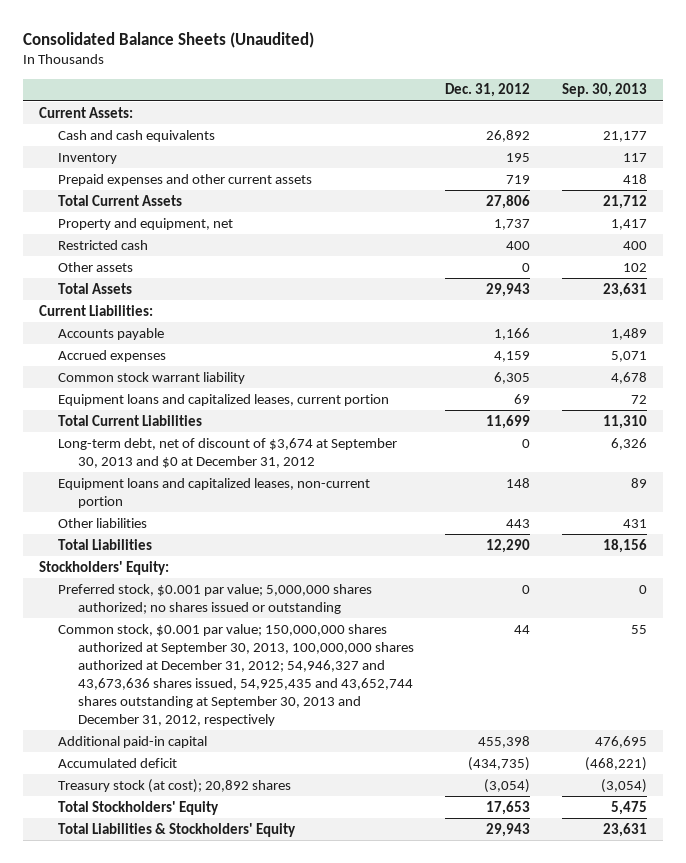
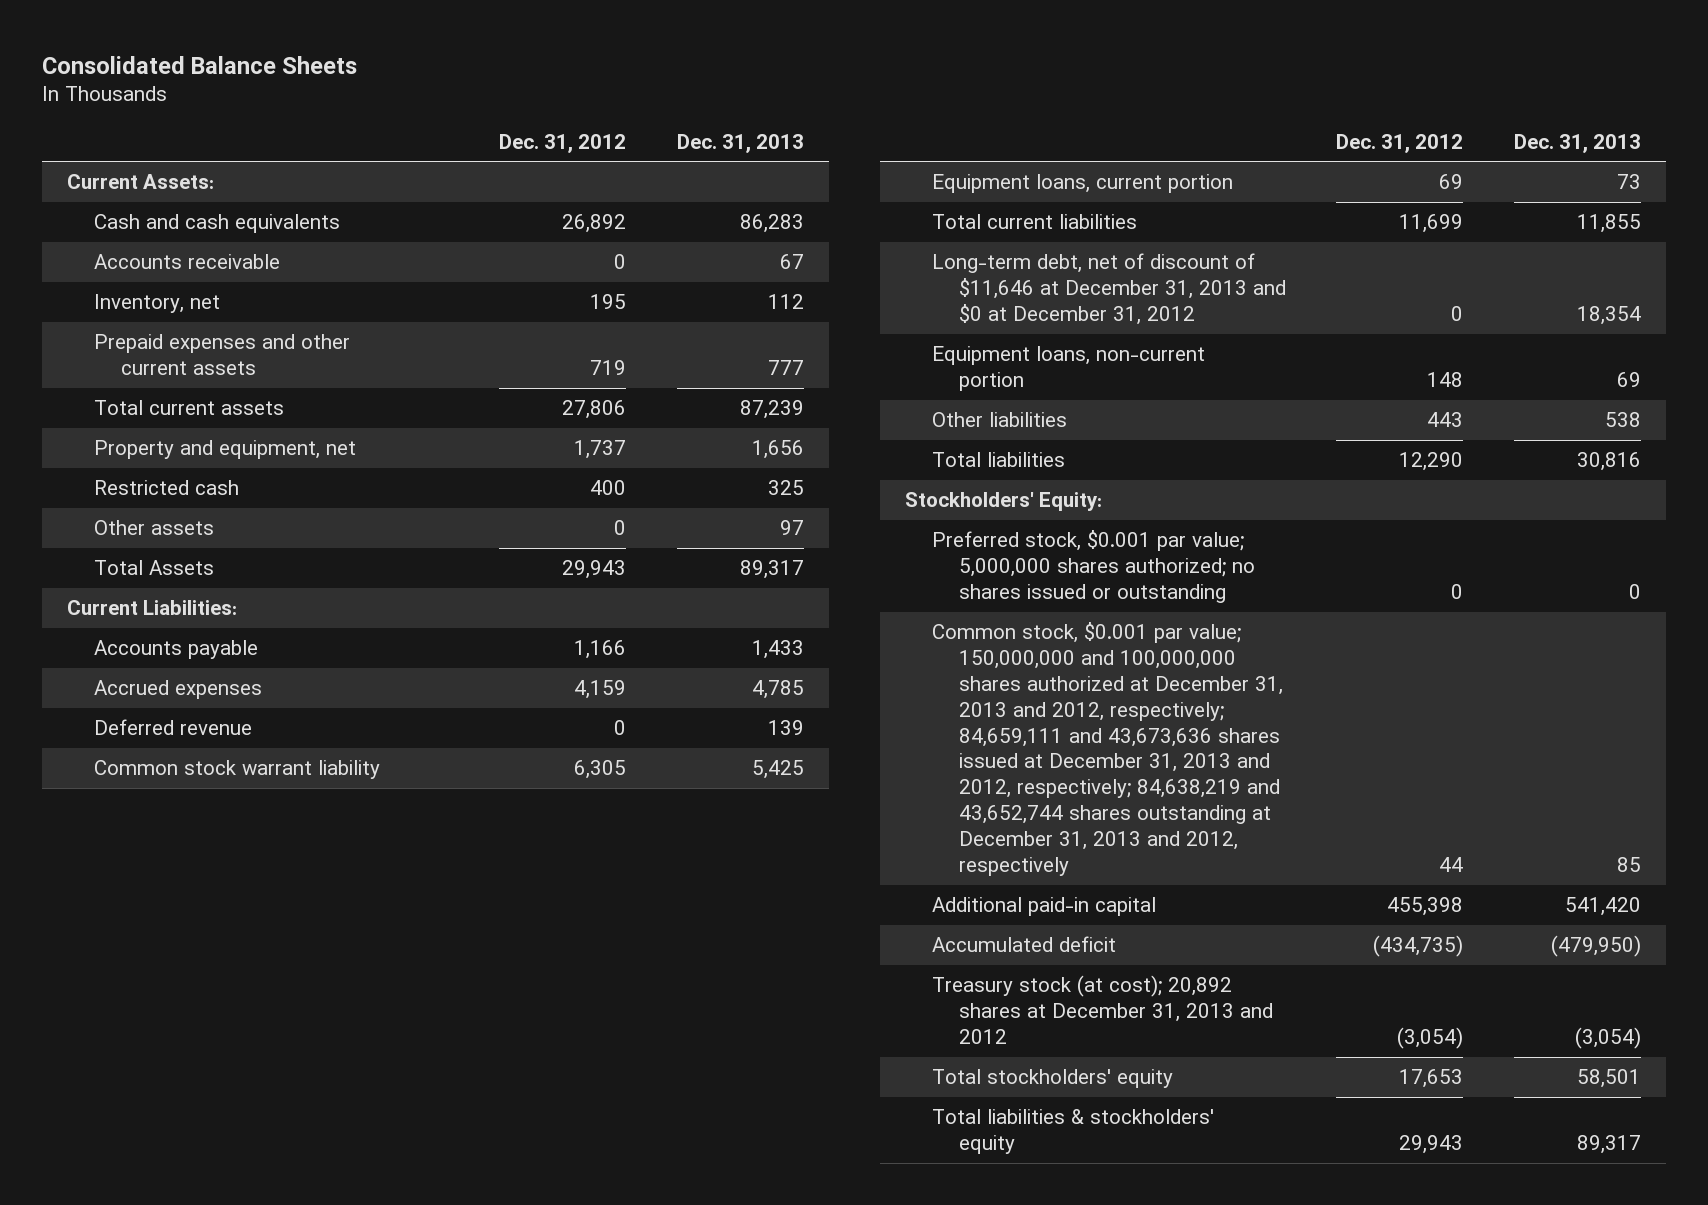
[22,31,314,48] Consolidated Balance Sheets (Unaudited) -> [42,55,358,74] Consolidated Balance Sheets
[561,83,647,98] Sep. 30, 2013 -> none
none -> [676,133,804,153] Dec. 31, 2013
none -> [94,254,281,270] Accounts receivable
[58,152,118,164] Inventory -> [94,294,221,314] Inventory, net
[58,194,183,206] Total Current Assets -> [94,400,285,416] Total current assets
none -> [94,719,253,736] Deferred revenue
[58,393,390,406] Equipment loans and capitalized leases, current portion -> [931,174,1233,194] Equipment loans, current portion
[58,414,203,426] Total Current Liabilities -> [931,214,1137,230] Total current liabilities
[58,437,398,468] Long-term debt, net of discount of $3,674 at September 30, 2013 and $0 at December 31, 2012 -> [931,253,1286,325] Long-term debt, net of discount of $11,646 at December 31, 2013 and $0 at December 31, 2012
[58,477,371,508] Equipment loans and capitalized leases, non-current portion -> [931,346,1205,392] Equipment loans, non-current portion
[58,538,153,550] Total Liabilities -> [931,452,1065,468] Total liabilities
[58,623,414,726] Common stock, $0.001 par value; 150,000,000 shares authorized at September 30, 2013, 100,000,000 shares authorized at December 31, 2012; 54,946,327 and 43,673,636 shares issued, 54,925,435 and 43,652,744 shares outstanding at September 30, 2013 and December 31, 2012, respectively -> [931,622,1283,876] Common stock, $0.001 par value; 150,000,000 and 100,000,000 shares authorized at December 31, 2013 and 2012, respectively; 84,659,111 and 43,673,636 shares issued at December 31, 2013 and 2012, respectively; 84,638,219 and 43,652,744 shares outstanding at December 31, 2013 and 2012, respectively
[58,778,292,793] Treasury stock (at cost); 20,892 shares -> [931,975,1273,1044] Treasury stock (at cost); 20,892 shares at December 31, 2013 and 2012
[58,800,220,815] Total Stockholders' Equity -> [931,1069,1173,1089] Total stockholders' equity
[58,822,297,837] Total Liabilities & Stockholders' Equity -> [931,1109,1214,1155] Total liabilities & stockholders' equity

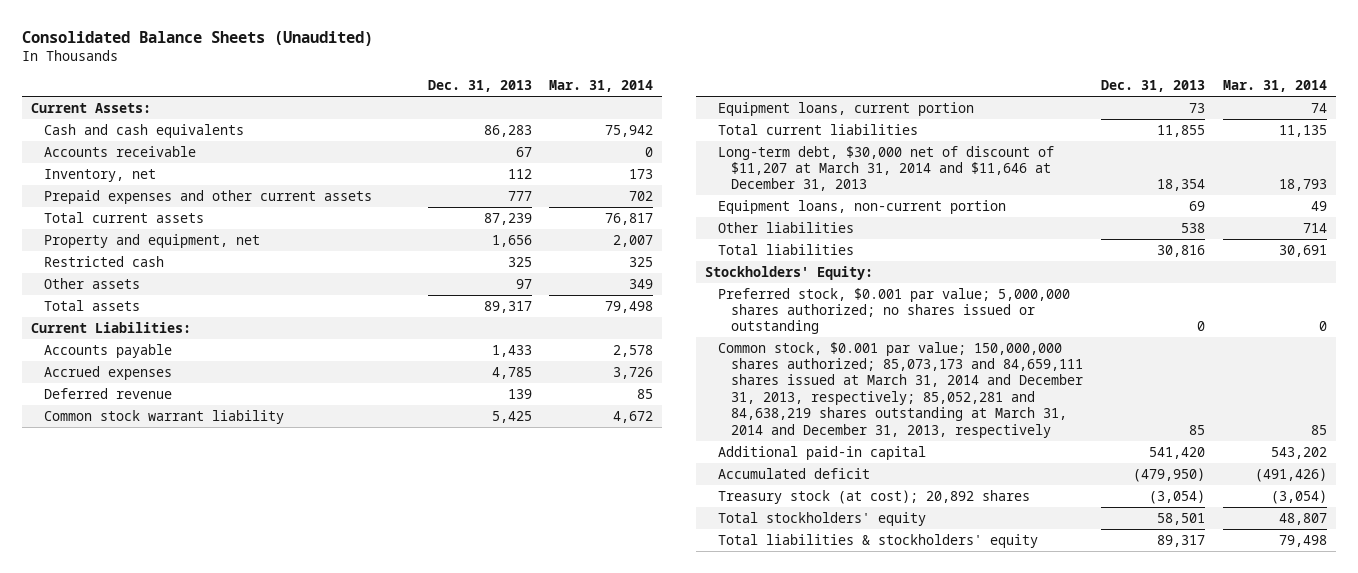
[42,55,358,74] Consolidated Balance Sheets -> [22,31,374,47] Consolidated Balance Sheets (Unaudited)
[498,133,626,153] Dec. 31, 2012 -> none
none -> [549,80,654,93] Mar. 31, 2014
[94,560,215,576] Total Assets -> [44,299,141,311] Total assets
[931,253,1286,325] Long-term debt, net of discount of $11,646 at December 31, 2013 and $0 at December 31, 2012 -> [717,145,1054,192] Long-term debt, $30,000 net of discount of $11,207 at March 31, 2014 and $11,646 at December 31, 2013
[931,622,1283,876] Common stock, $0.001 par value; 150,000,000 and 100,000,000 shares authorized at December 31, 2013 and 2012, respectively; 84,659,111 and 43,673,636 shares issued at December 31, 2013 and 2012, respectively; 84,638,219 and 43,652,744 shares outstanding at December 31, 2013 and 2012, respectively -> [717,341,1084,438] Common stock, $0.001 par value; 150,000,000 shares authorized; 85,073,173 and 84,659,111 shares issued at March 31, 2014 and December 31, 2013, respectively; 85,052,281 and 84,638,219 shares outstanding at March 31, 2014 and December 31, 2013, respectively
[931,975,1273,1044] Treasury stock (at cost); 20,892 shares at December 31, 2013 and 2012 -> [717,489,1030,504] Treasury stock (at cost); 20,892 shares

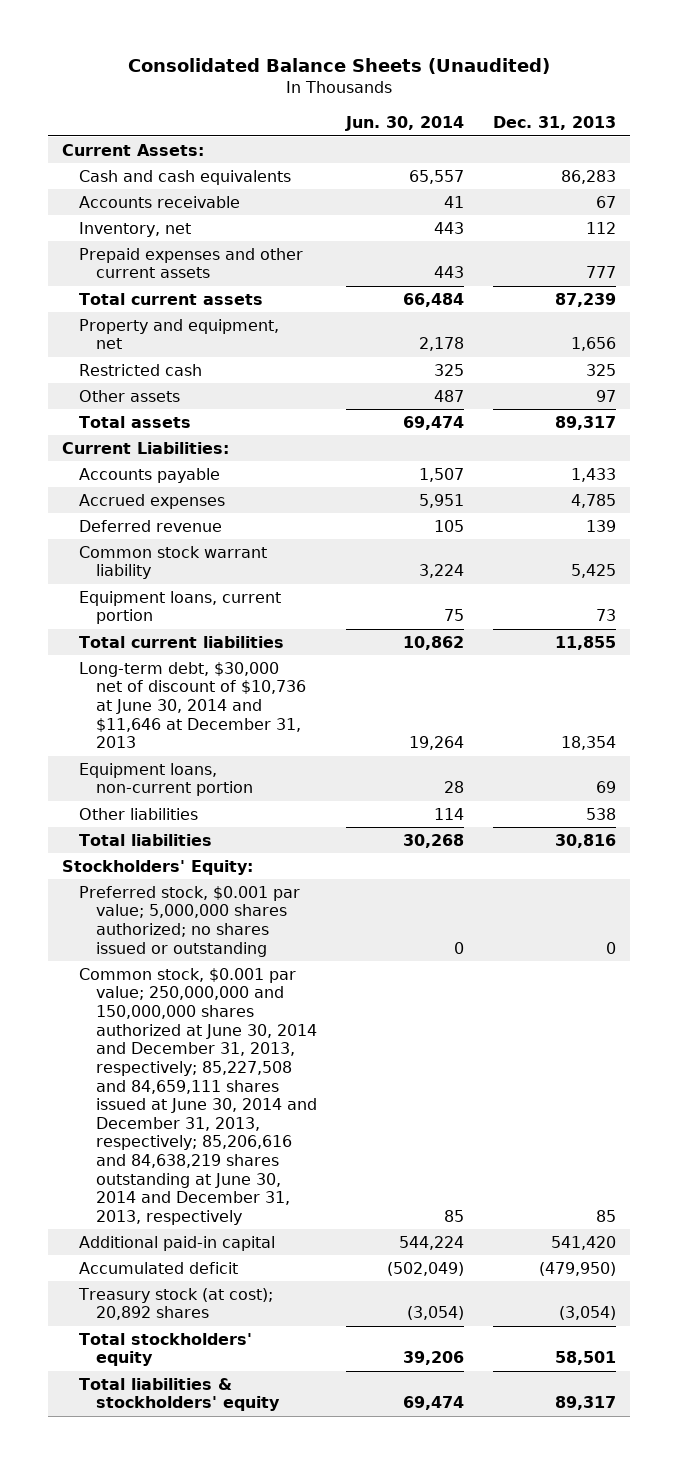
[549,80,654,93] Mar. 31, 2014 -> none
none -> [344,116,464,132] Jun. 30, 2014
[717,145,1054,192] Long-term debt, $30,000 net of discount of $11,207 at March 31, 2014 and $11,646 at December 31, 2013 -> [78,661,306,749] Long-term debt, $30,000 net of discount of $10,736 at June 30, 2014 and $11,646 at December 31, 2013
[717,341,1084,438] Common stock, $0.001 par value; 150,000,000 shares authorized; 85,073,173 and 84,659,111 shares issued at March 31, 2014 and December 31, 2013, respectively; 85,052,281 and 84,638,219 shares outstanding at March 31, 2014 and December 31, 2013, respectively -> [78,967,317,1225] Common stock, $0.001 par value; 250,000,000 and 150,000,000 shares authorized at June 30, 2014 and December 31, 2013, respectively; 85,227,508 and 84,659,111 shares issued at June 30, 2014 and December 31, 2013, respectively; 85,206,616 and 84,638,219 shares outstanding at June 30, 2014 and December 31, 2013, respectively

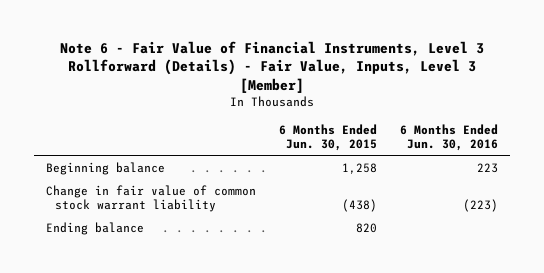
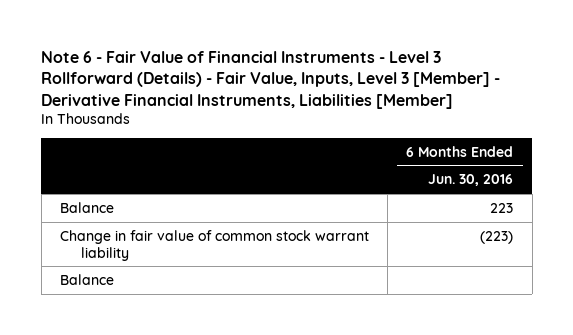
[59,40,484,94] Note 6 - Fair Value of Financial Instruments, Level 3 Rollforward (Details) - Fair Value, Inputs, Level 3 [Member] -> [41,50,501,109] Note 6 - Fair Value of Financial Instruments - Level 3 Rollforward (Details) - Fair Value, Inputs, Level 3 [Member] - Derivative Financial Instruments, Liabilities [Member]
[278,124,377,151] 6 Months Ended Jun. 30, 2015 -> none
[45,161,165,175] Beginning balance -> [59,201,114,213] Balance
[45,221,144,235] Ending balance -> [59,273,114,285] Balance

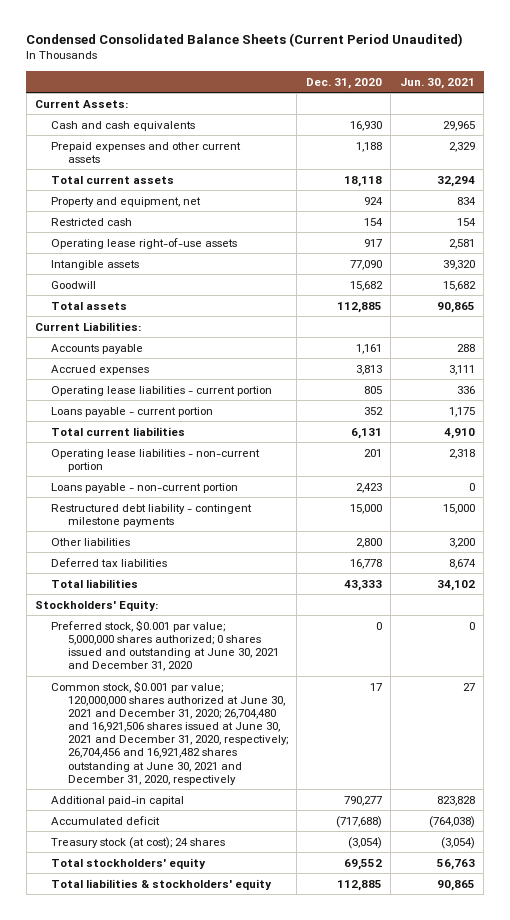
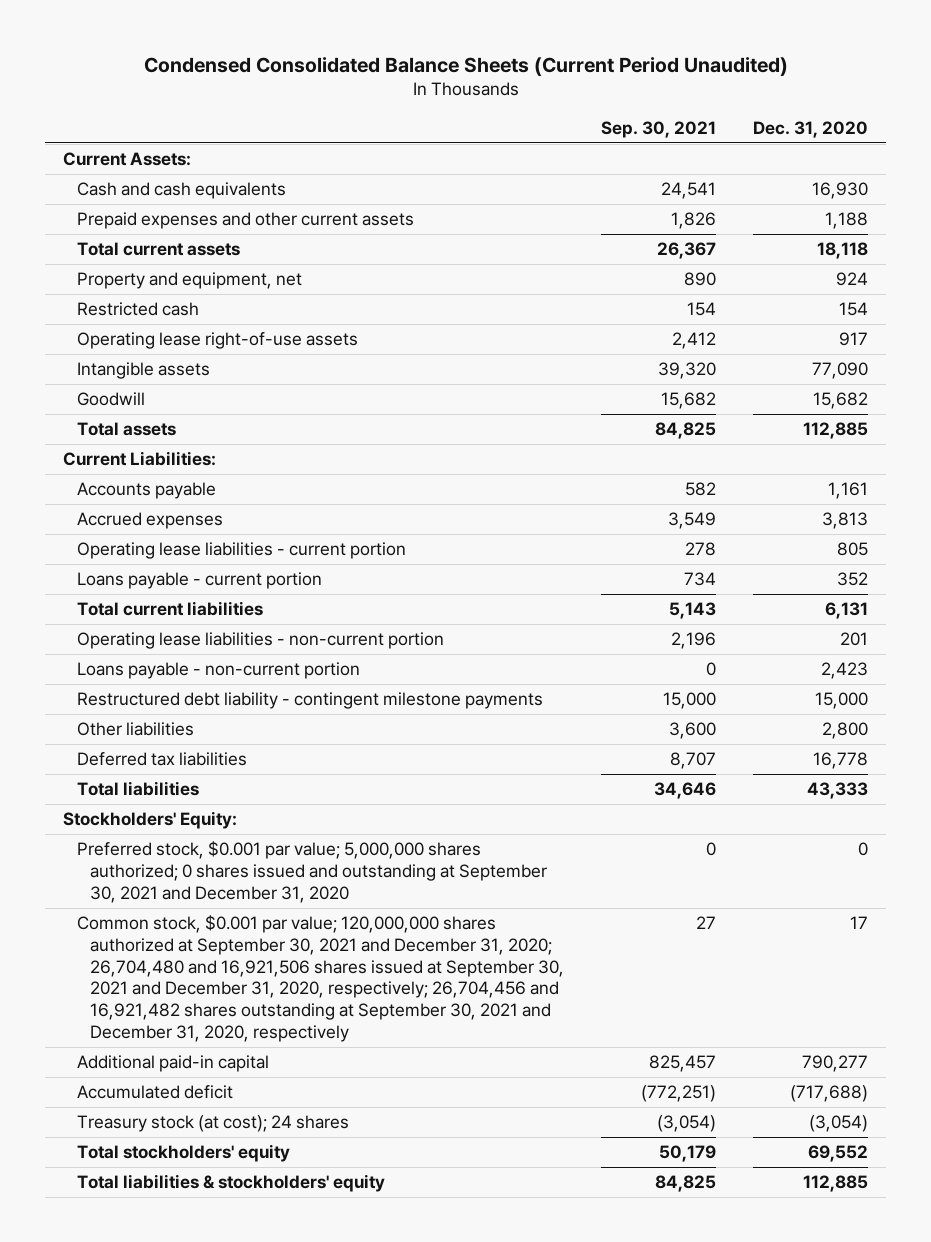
[399,77,475,89] Jun. 30, 2021 -> none
none -> [601,120,717,138] Sep. 30, 2021
[51,619,279,672] Preferred stock, $0.001 par value; 5,000,000 shares authorized; 0 shares issued and outstanding at June 30, 2021 and December 31, 2020 -> [76,841,548,903] Preferred stock, $0.001 par value; 5,000,000 shares authorized; 0 shares issued and outstanding at September 30, 2021 and December 31, 2020
[51,680,288,785] Common stock, $0.001 par value; 120,000,000 shares authorized at June 30, 2021 and December 31, 2020; 26,704,480 and 16,921,506 shares issued at June 30, 2021 and December 31, 2020, respectively; 26,704,456 and 16,921,482 shares outstanding at June 30, 2021 and December 31, 2020, respectively -> [76,915,565,1043] Common stock, $0.001 par value; 120,000,000 shares authorized at September 30, 2021 and December 31, 2020; 26,704,480 and 16,921,506 shares issued at September 30, 2021 and December 31, 2020, respectively; 26,704,456 and 16,921,482 shares outstanding at September 30, 2021 and December 31, 2020, respectively

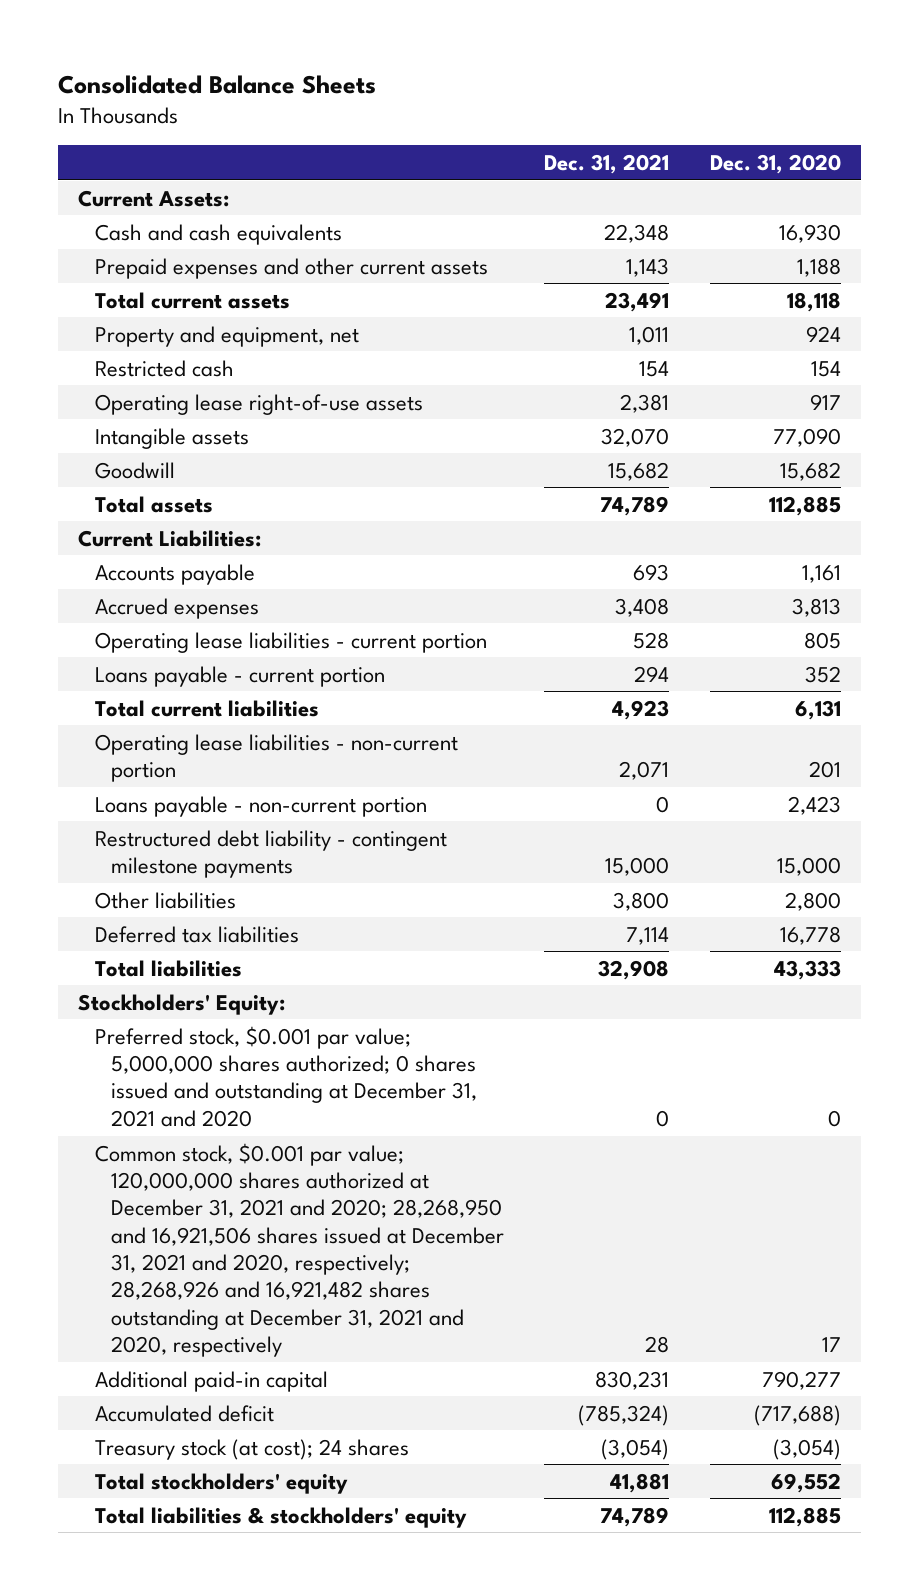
[143,56,788,76] Condensed Consolidated Balance Sheets (Current Period Unaudited) -> [58,74,377,94] Consolidated Balance Sheets
[601,120,717,138] Sep. 30, 2021 -> none
none -> [544,153,670,174] Dec. 31, 2021
[76,841,548,903] Preferred stock, $0.001 par value; 5,000,000 shares authorized; 0 shares issued and outstanding at September 30, 2021 and December 31, 2020 -> [94,1025,477,1127] Preferred stock, $0.001 par value; 5,000,000 shares authorized; 0 shares issued and outstanding at December 31, 2021 and 2020
[76,915,565,1043] Common stock, $0.001 par value; 120,000,000 shares authorized at September 30, 2021 and December 31, 2020; 26,704,480 and 16,921,506 shares issued at September 30, 2021 and December 31, 2020, respectively; 26,704,456 and 16,921,482 shares outstanding at September 30, 2021 and December 31, 2020, respectively -> [94,1142,504,1358] Common stock, $0.001 par value; 120,000,000 shares authorized at December 31, 2021 and 2020; 28,268,950 and 16,921,506 shares issued at December 31, 2021 and 2020, respectively; 28,268,926 and 16,921,482 shares outstanding at December 31, 2021 and 2020, respectively

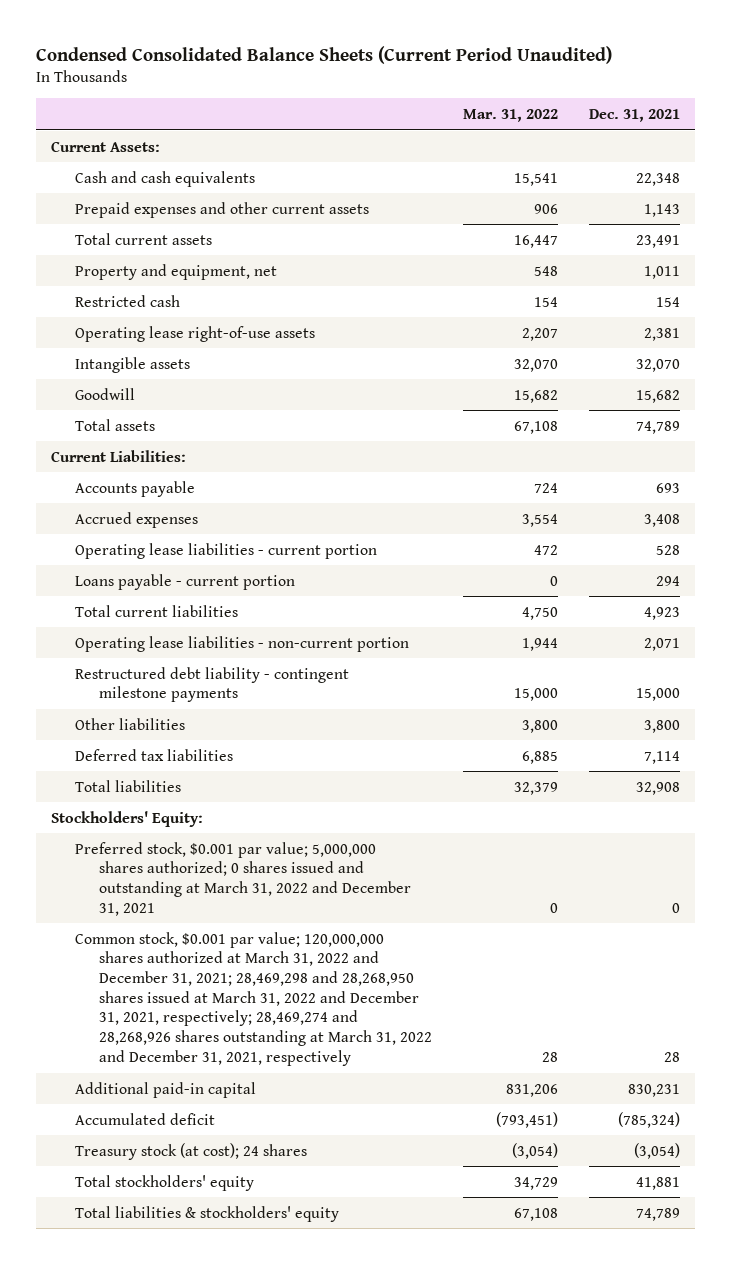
[58,74,377,94] Consolidated Balance Sheets -> [35,45,612,64] Condensed Consolidated Balance Sheets (Current Period Unaudited)
[709,153,841,174] Dec. 31, 2020 -> none
none -> [462,109,558,123] Mar. 31, 2022
[94,795,427,817] Loans payable - non-current portion -> none
[94,1025,477,1127] Preferred stock, $0.001 par value; 5,000,000 shares authorized; 0 shares issued and outstanding at December 31, 2021 and 2020 -> [75,841,412,916] Preferred stock, $0.001 par value; 5,000,000 shares authorized; 0 shares issued and outstanding at March 31, 2022 and December 31, 2021
[94,1142,504,1358] Common stock, $0.001 par value; 120,000,000 shares authorized at December 31, 2021 and 2020; 28,268,950 and 16,921,506 shares issued at December 31, 2021 and 2020, respectively; 28,268,926 and 16,921,482 shares outstanding at December 31, 2021 and 2020, respectively -> [75,931,433,1066] Common stock, $0.001 par value; 120,000,000 shares authorized at March 31, 2022 and December 31, 2021; 28,469,298 and 28,268,950 shares issued at March 31, 2022 and December 31, 2021, respectively; 28,469,274 and 28,268,926 shares outstanding at March 31, 2022 and December 31, 2021, respectively

